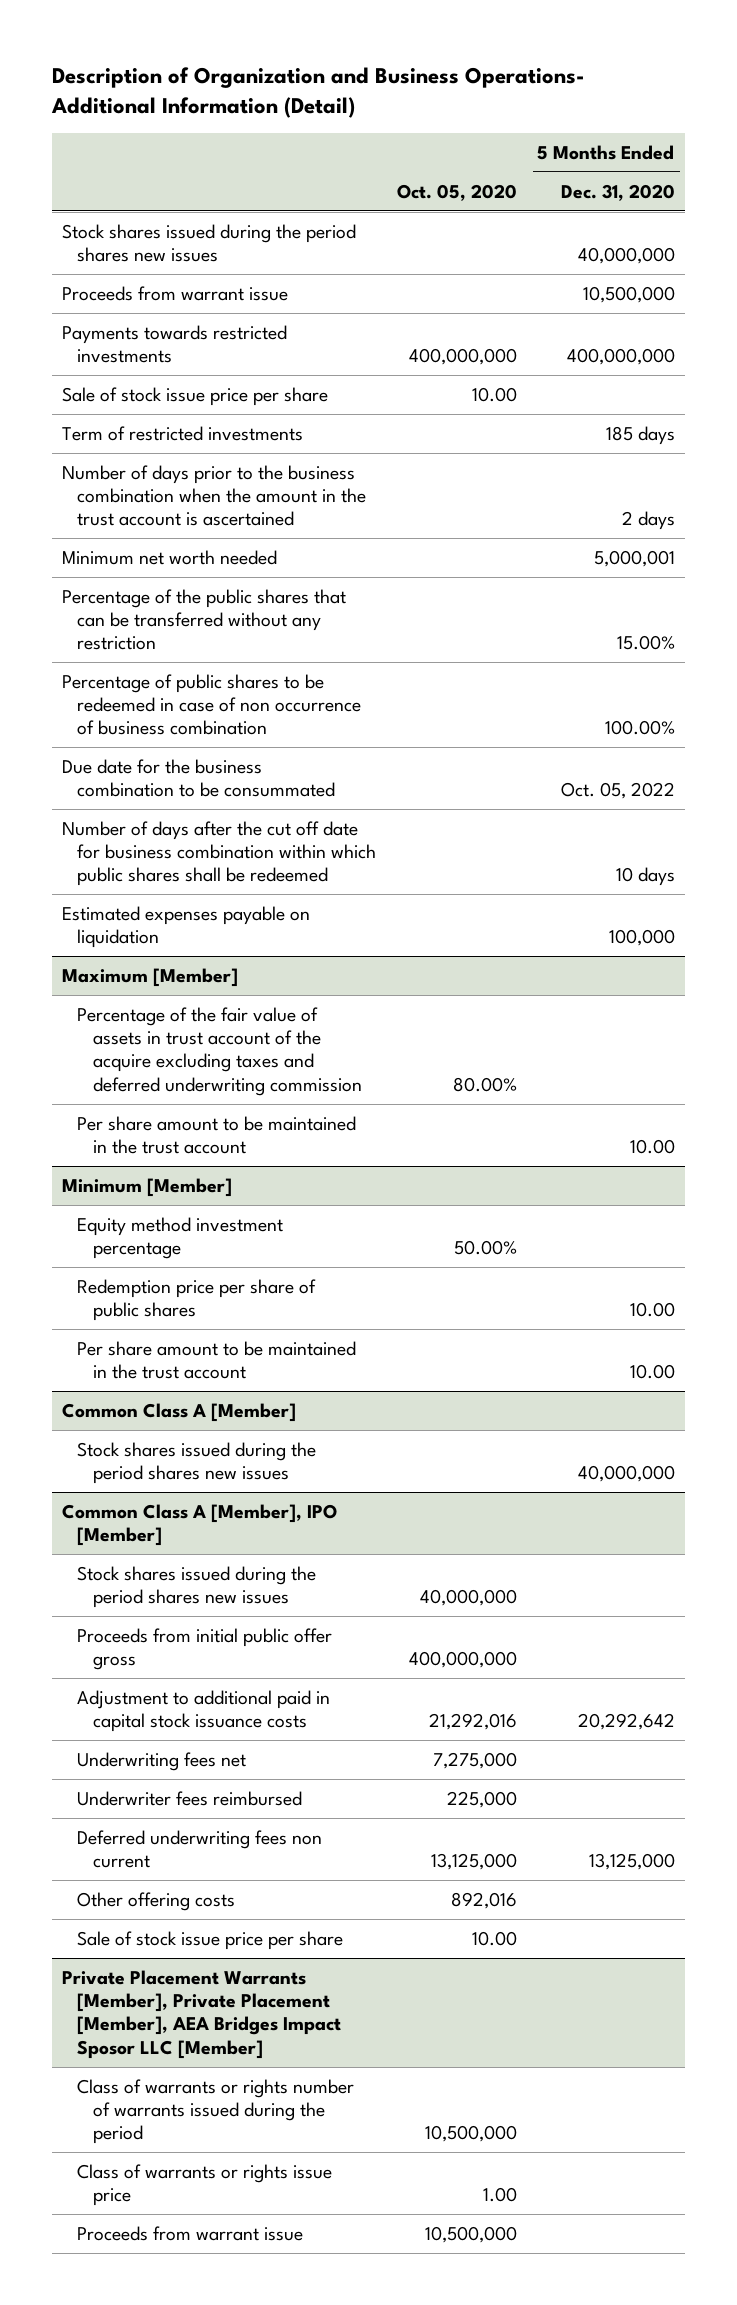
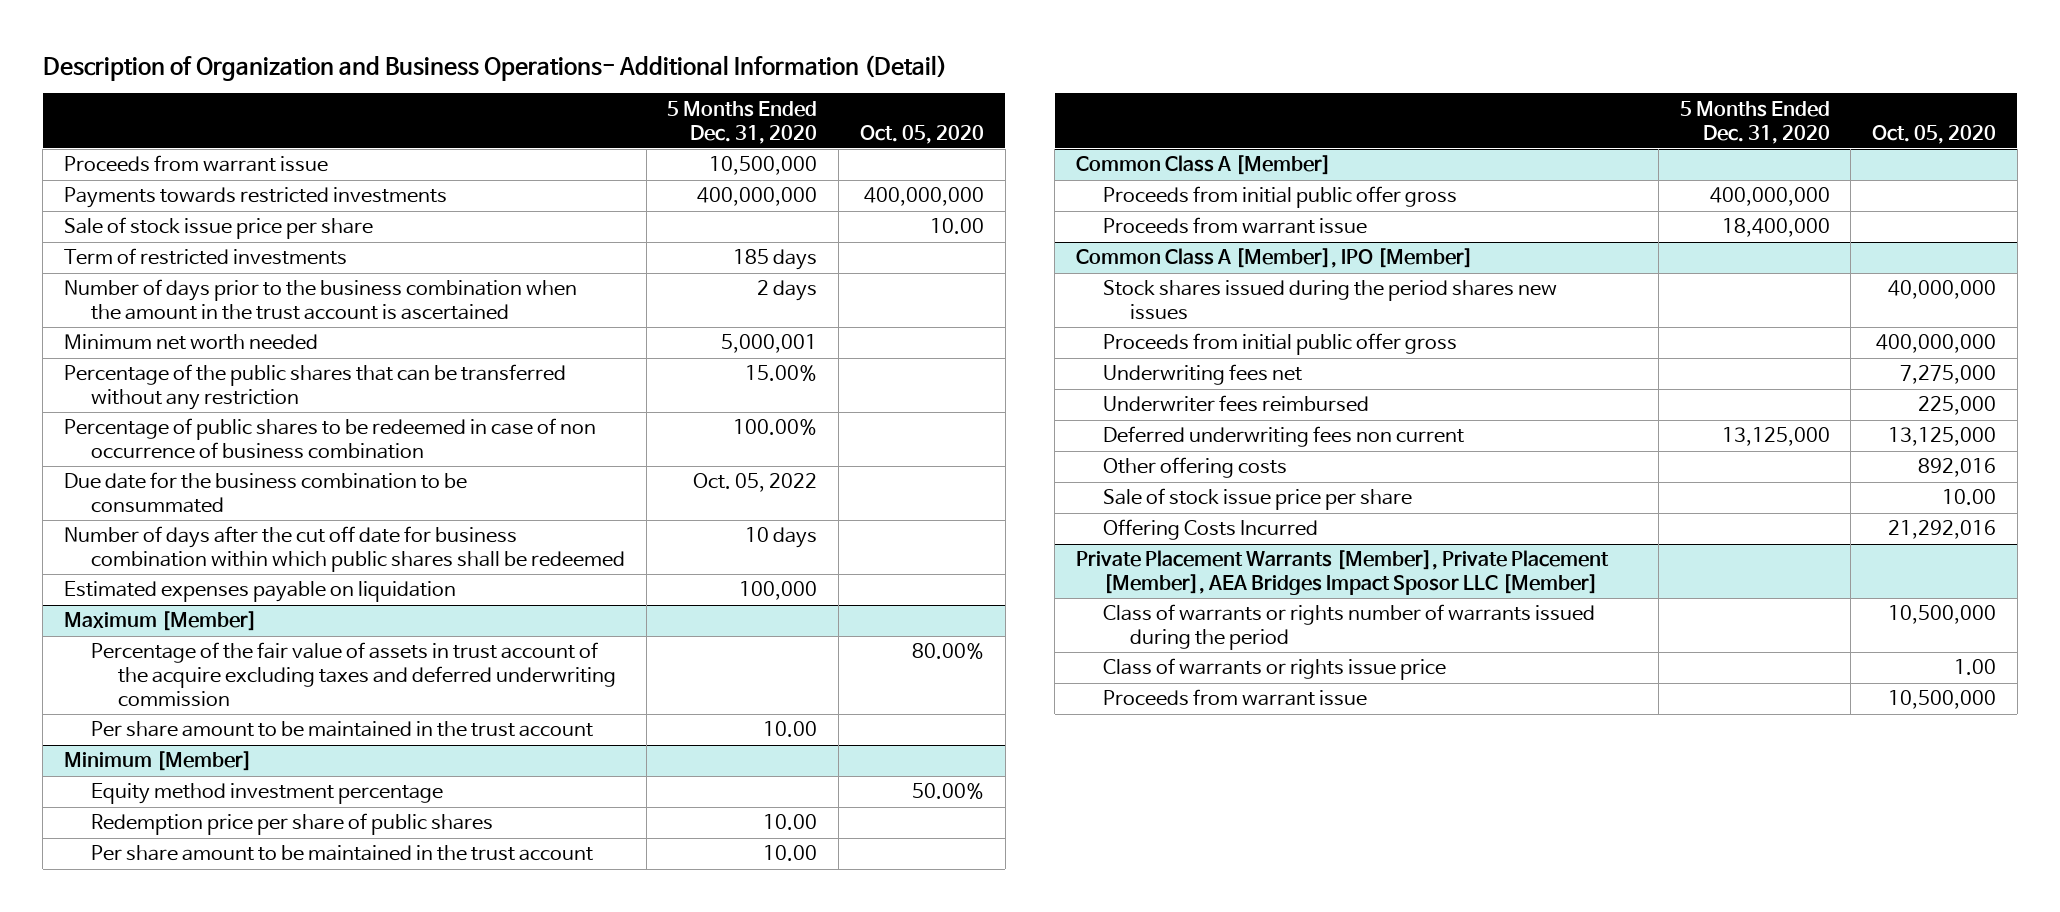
[62,223,357,263] Stock shares issued during the period shares new issues -> none
[77,1441,317,1485] Stock shares issued during the period shares new issues -> none
none -> [1103,186,1458,209] Proceeds from initial public offer gross
none -> [1103,217,1368,235] Proceeds from warrant issue
[77,1689,331,1733] Adjustment to additional paid in capital stock issuance costs -> none
none -> [1103,519,1319,541] Offering Costs Incurred

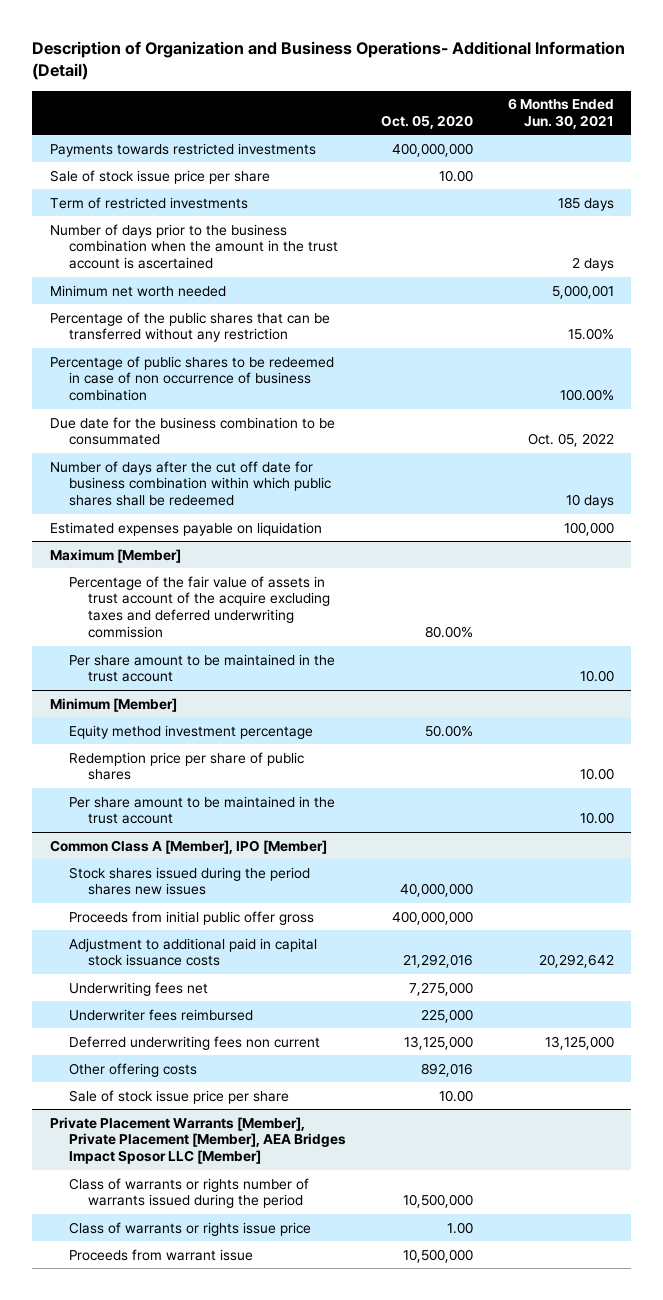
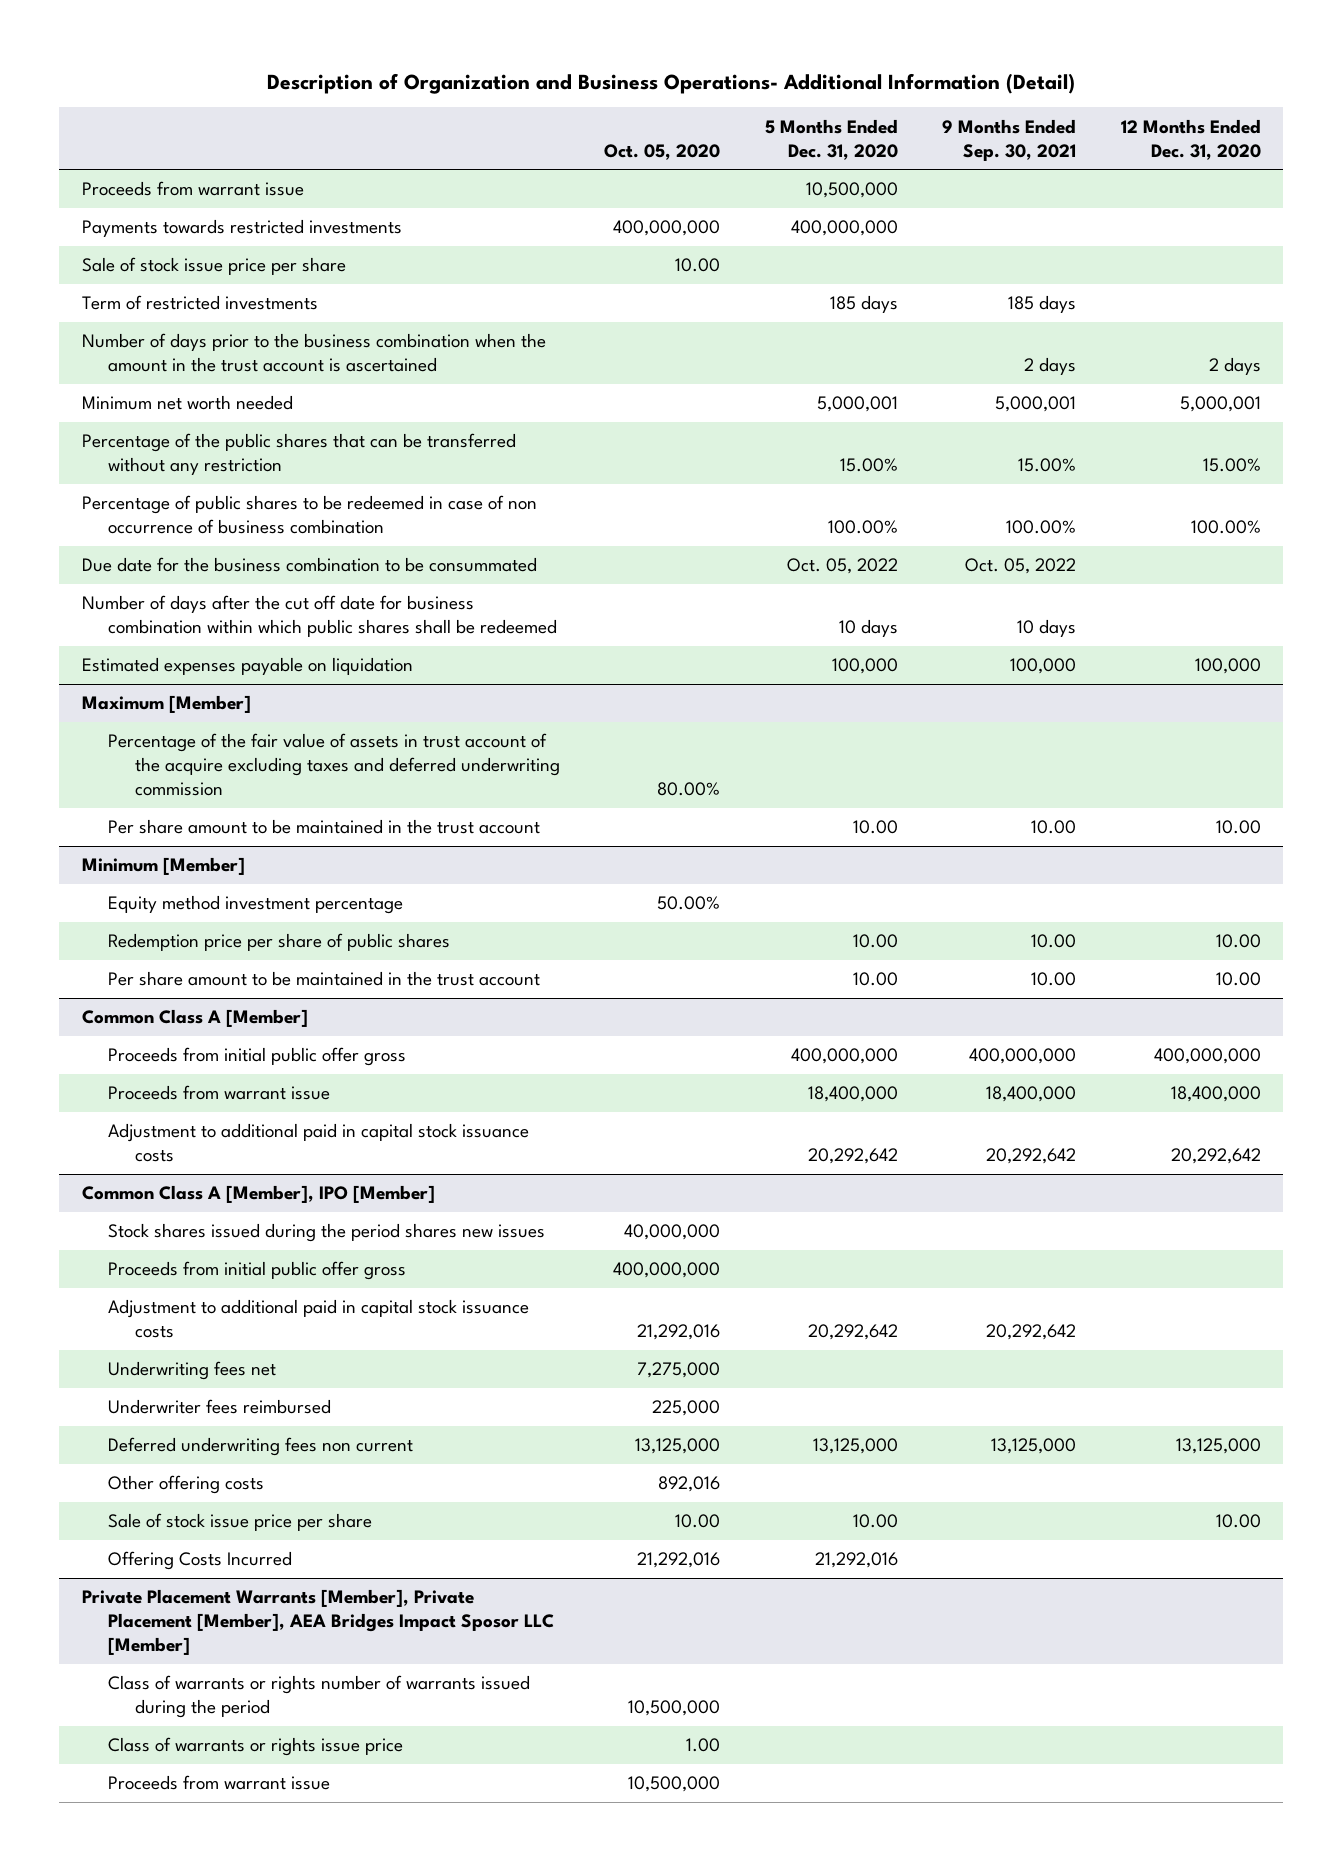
[507,98,614,130] 6 Months Ended Jun. 30, 2021 -> none
none -> [764,118,898,160] 5 Months Ended Dec. 31, 2020
none -> [942,118,1077,161] 9 Months Ended Sep. 30, 2021
none -> [1121,118,1262,160] 12 Months Ended Dec. 31, 2020
none -> [81,181,304,197] Proceeds from warrant issue
none -> [81,1009,308,1028] Common Class A [Member]
none -> [108,1047,407,1067] Proceeds from initial public offer gross
none -> [108,1085,331,1101] Proceeds from warrant issue
none -> [108,1123,530,1163] Adjustment to additional paid in capital stock issuance costs
none -> [108,1551,293,1571] Offering Costs Incurred

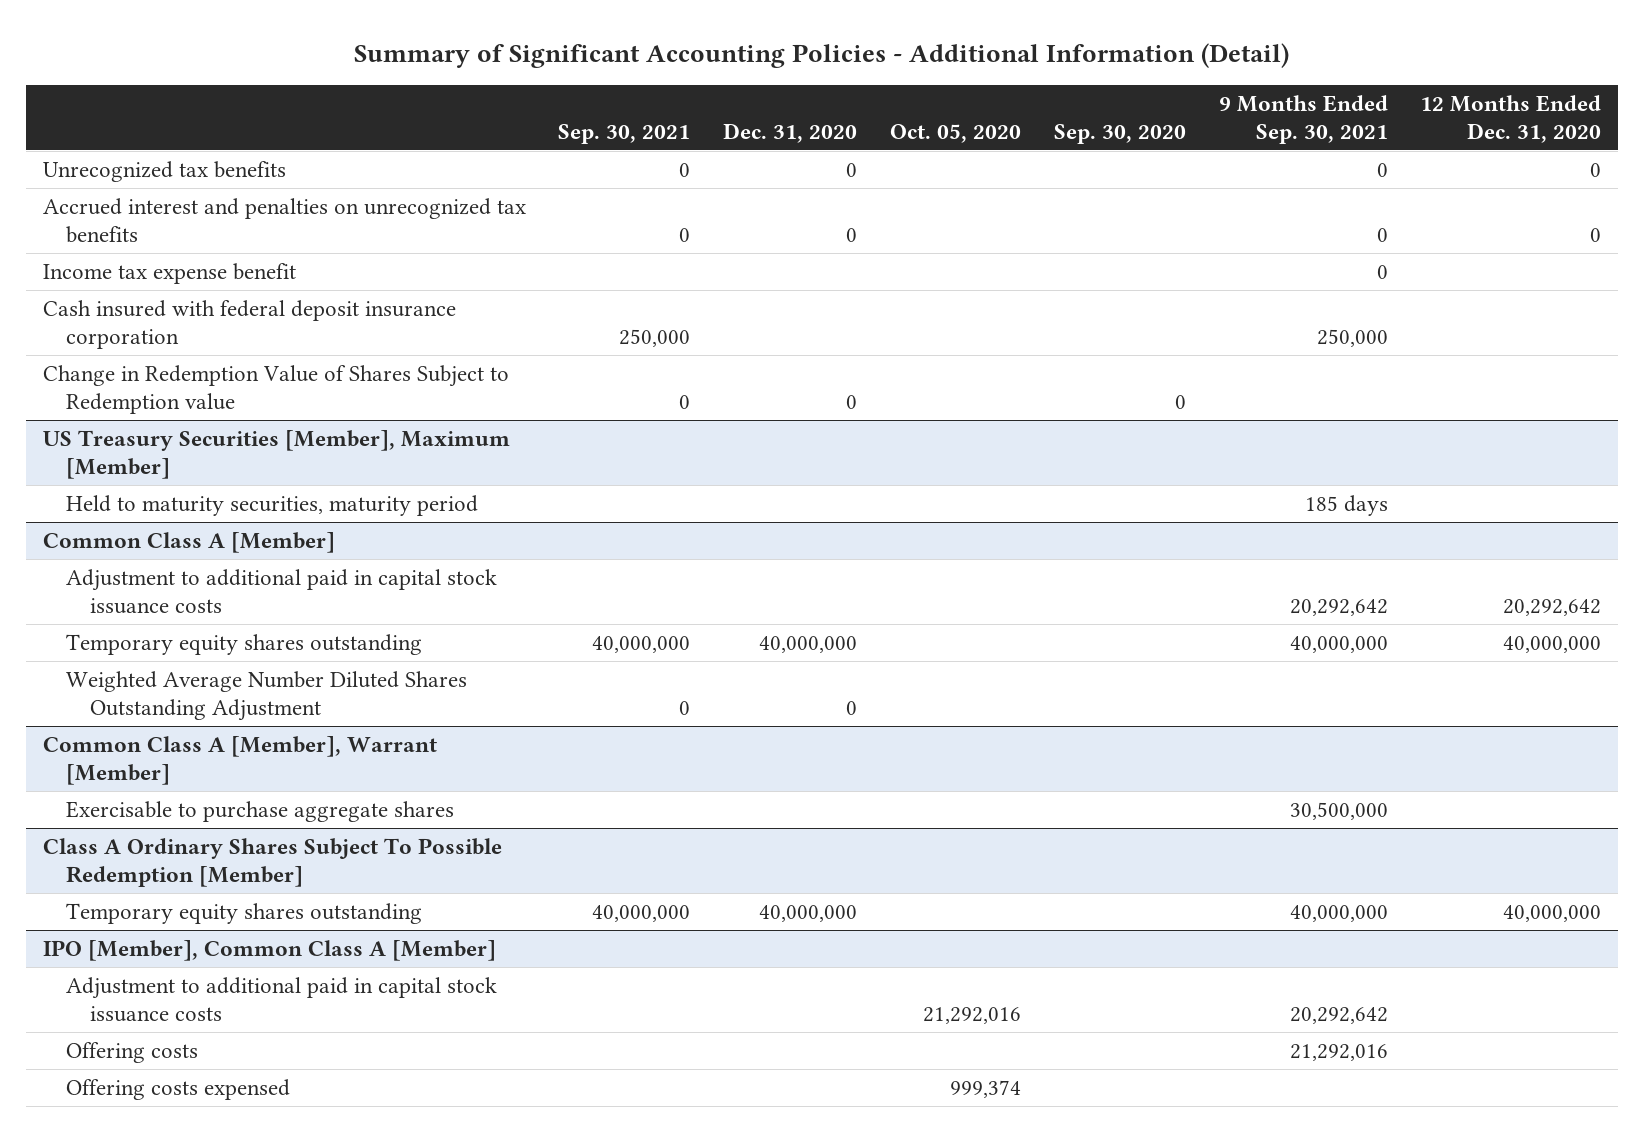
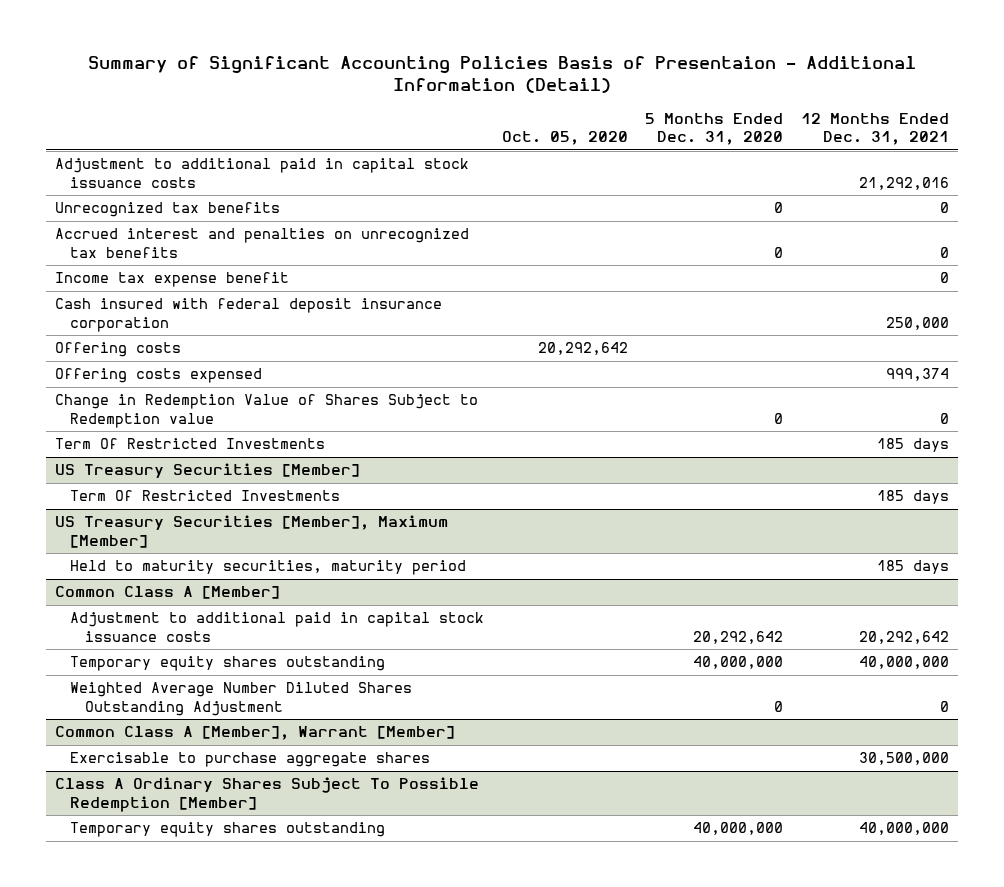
[354,43,1290,69] Summary of Significant Accounting Policies - Additional Information (Detail) -> [88,55,917,93] Summary of Significant Accounting Policies Basis of Presentaion - Additional Information (Detail)
[558,123,691,144] Sep. 30, 2021 -> none
[723,122,858,143] Dec. 31, 2020 -> none
[1053,123,1186,144] Sep. 30, 2020 -> none
[1218,94,1388,144] 9 Months Ended Sep. 30, 2021 -> none
[1420,94,1602,143] 12 Months Ended Dec. 31, 2020 -> none
none -> [645,112,784,146] 5 Months Ended Dec. 31, 2020
none -> [801,112,950,146] 12 Months Ended Dec. 31, 2021
none -> [55,158,470,188] Adjustment to additional paid in capital stock issuance costs
none -> [55,342,182,358] Offering costs
none -> [55,368,263,384] Offering costs expensed
none -> [55,438,326,450] Term Of Restricted Investments
none -> [55,463,361,479] US Treasury Securities [Member]
none -> [69,490,340,502] Term Of Restricted Investments
[42,939,496,961] IPO [Member], Common Class A [Member] -> none
[66,976,498,1022] Adjustment to additional paid in capital stock issuance costs -> none
[66,1041,199,1063] Offering costs -> none
[66,1078,291,1100] Offering costs expensed -> none

